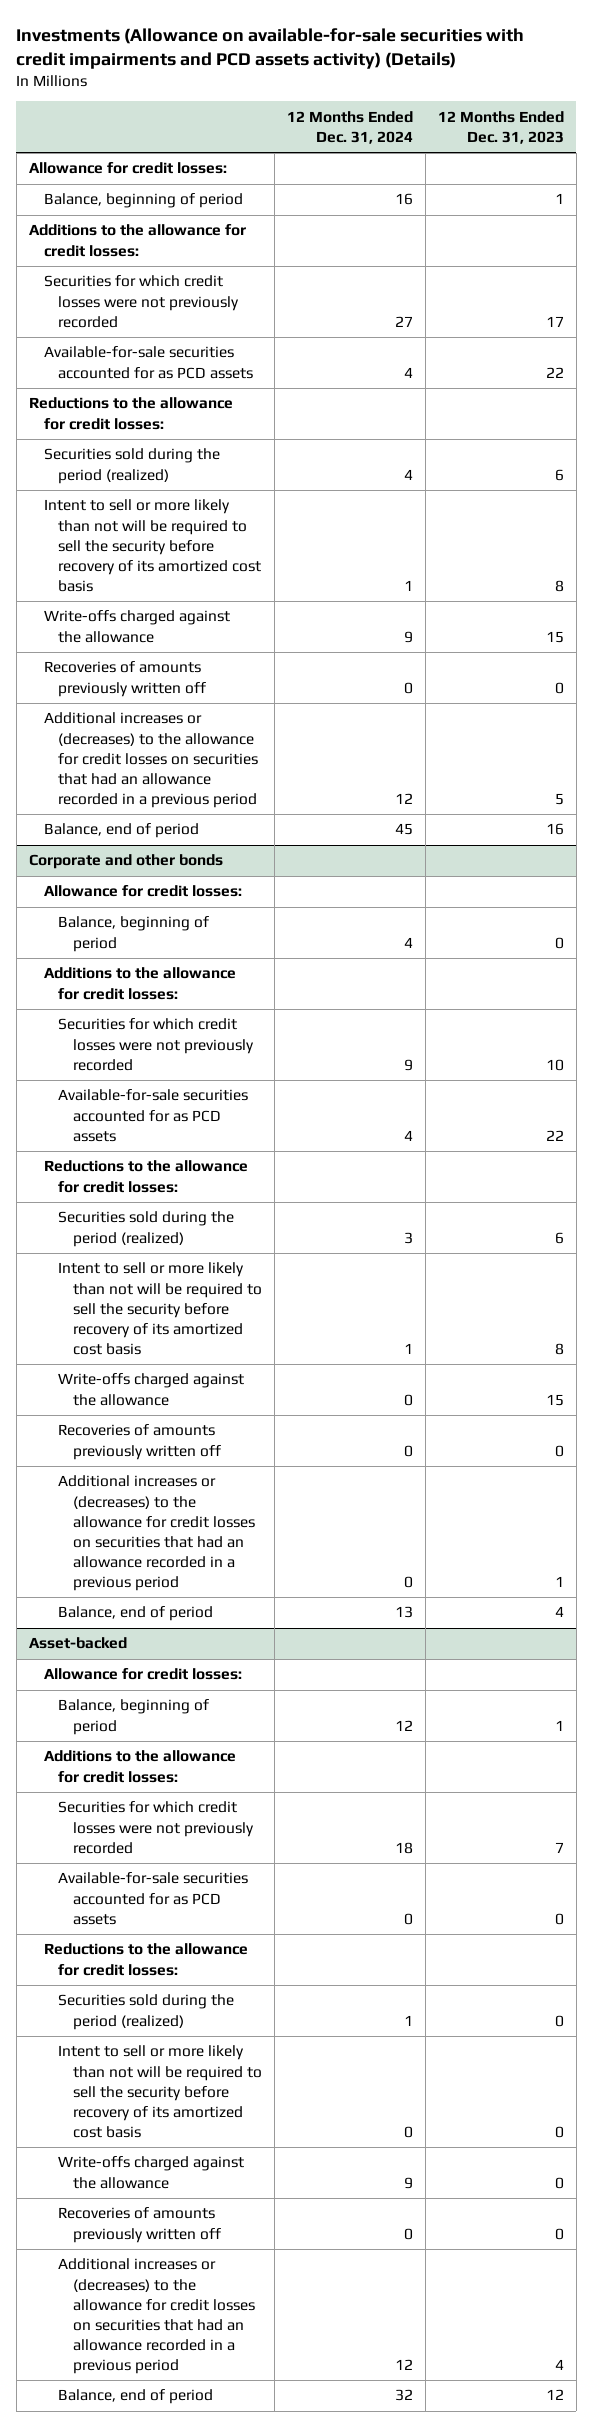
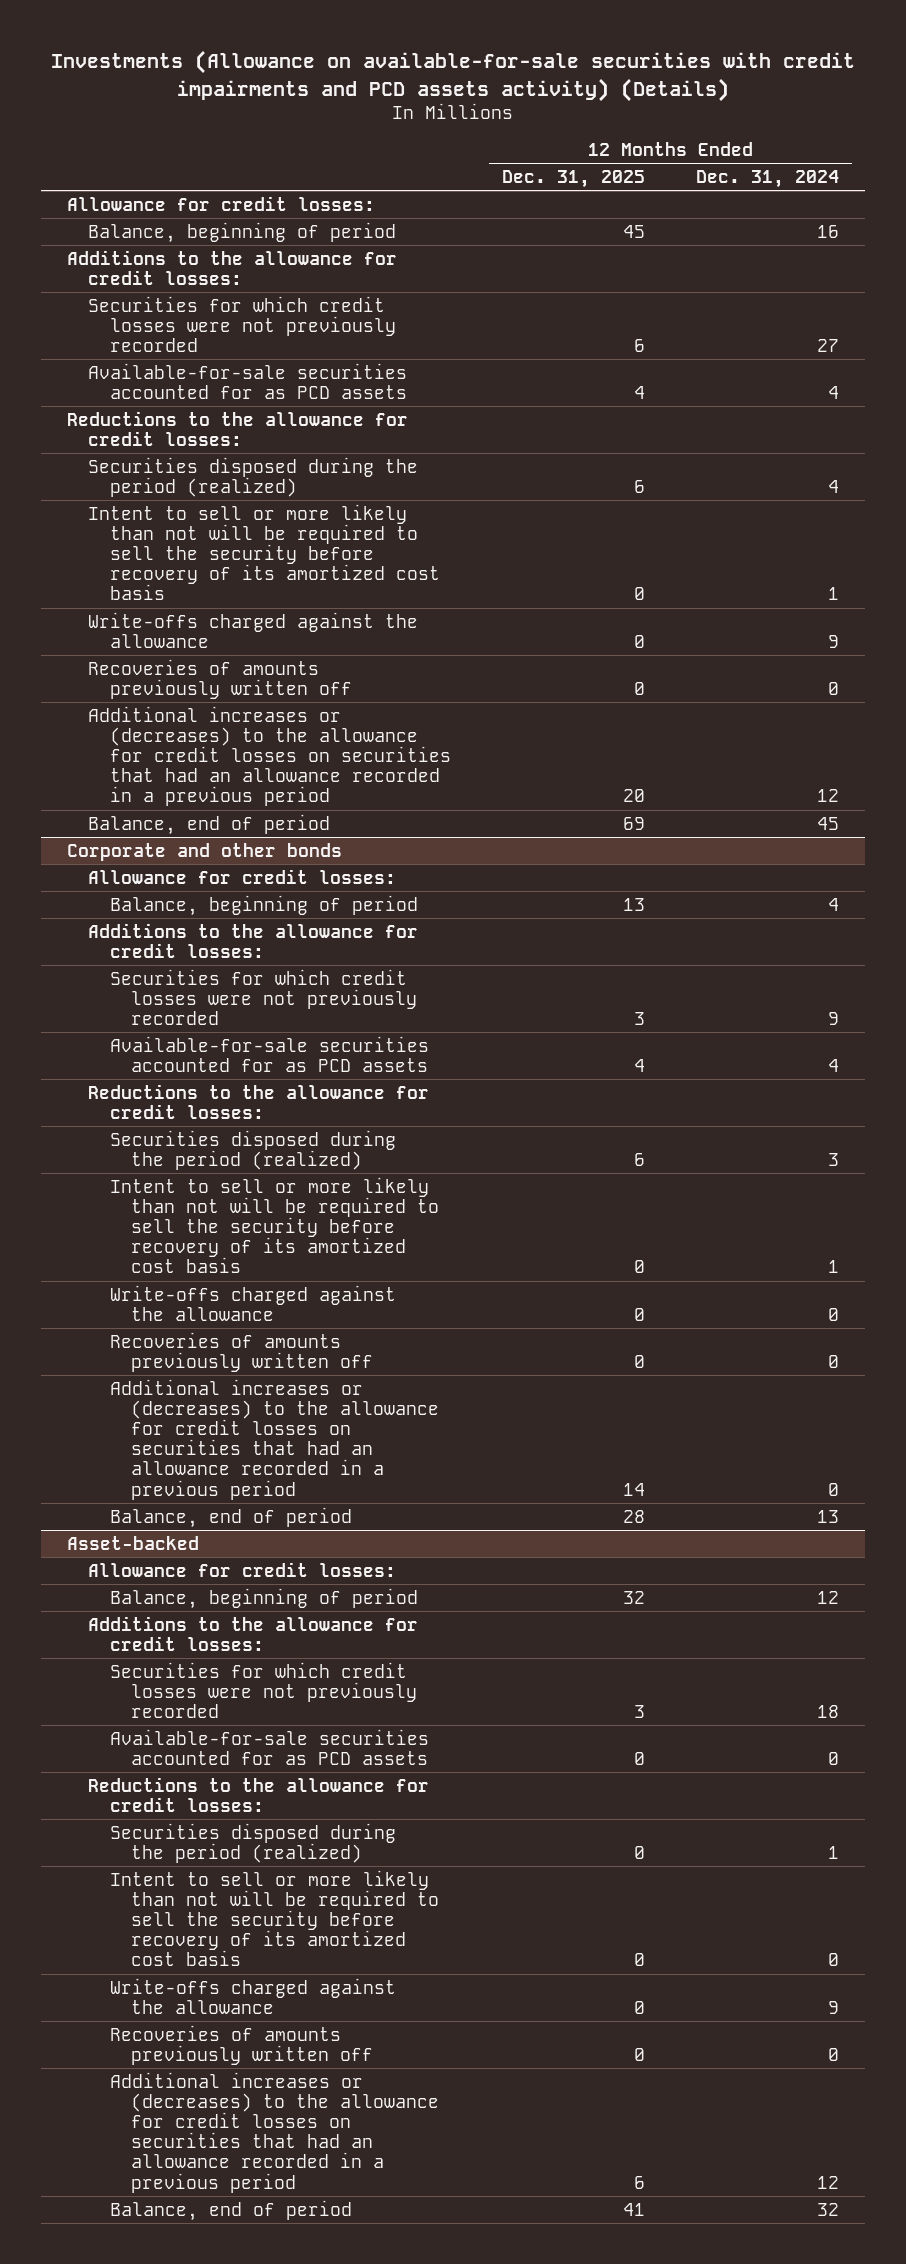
[437,110,564,144] 12 Months Ended Dec. 31, 2023 -> none
none -> [501,170,645,189] Dec. 31, 2025
[43,448,220,484] Securities sold during the period (realized) -> [88,456,419,497] Securities disposed during the period (realized)
[58,1211,235,1247] Securities sold during the period (realized) -> [109,1129,396,1170] Securities disposed during the period (realized)
[58,1994,235,2030] Securities sold during the period (realized) -> [109,1822,396,1863] Securities disposed during the period (realized)

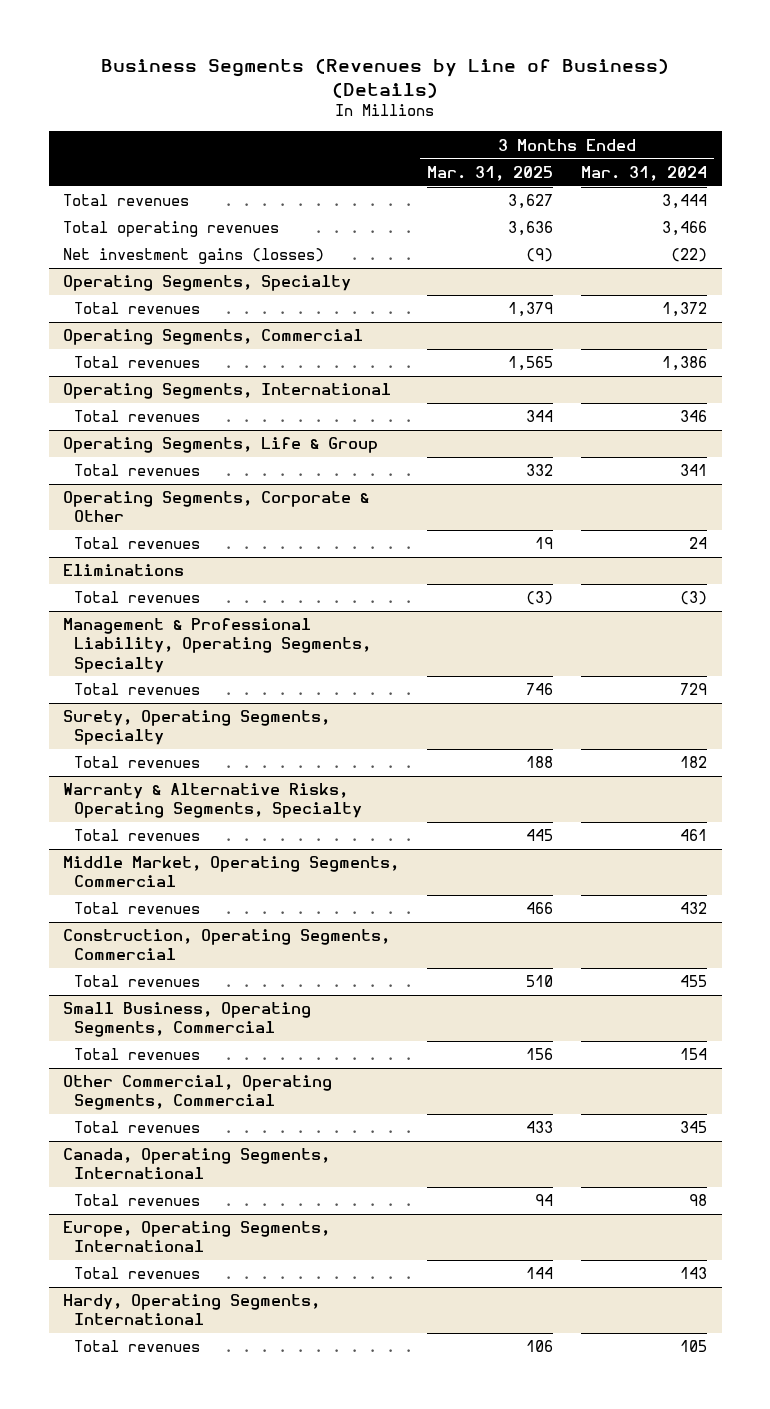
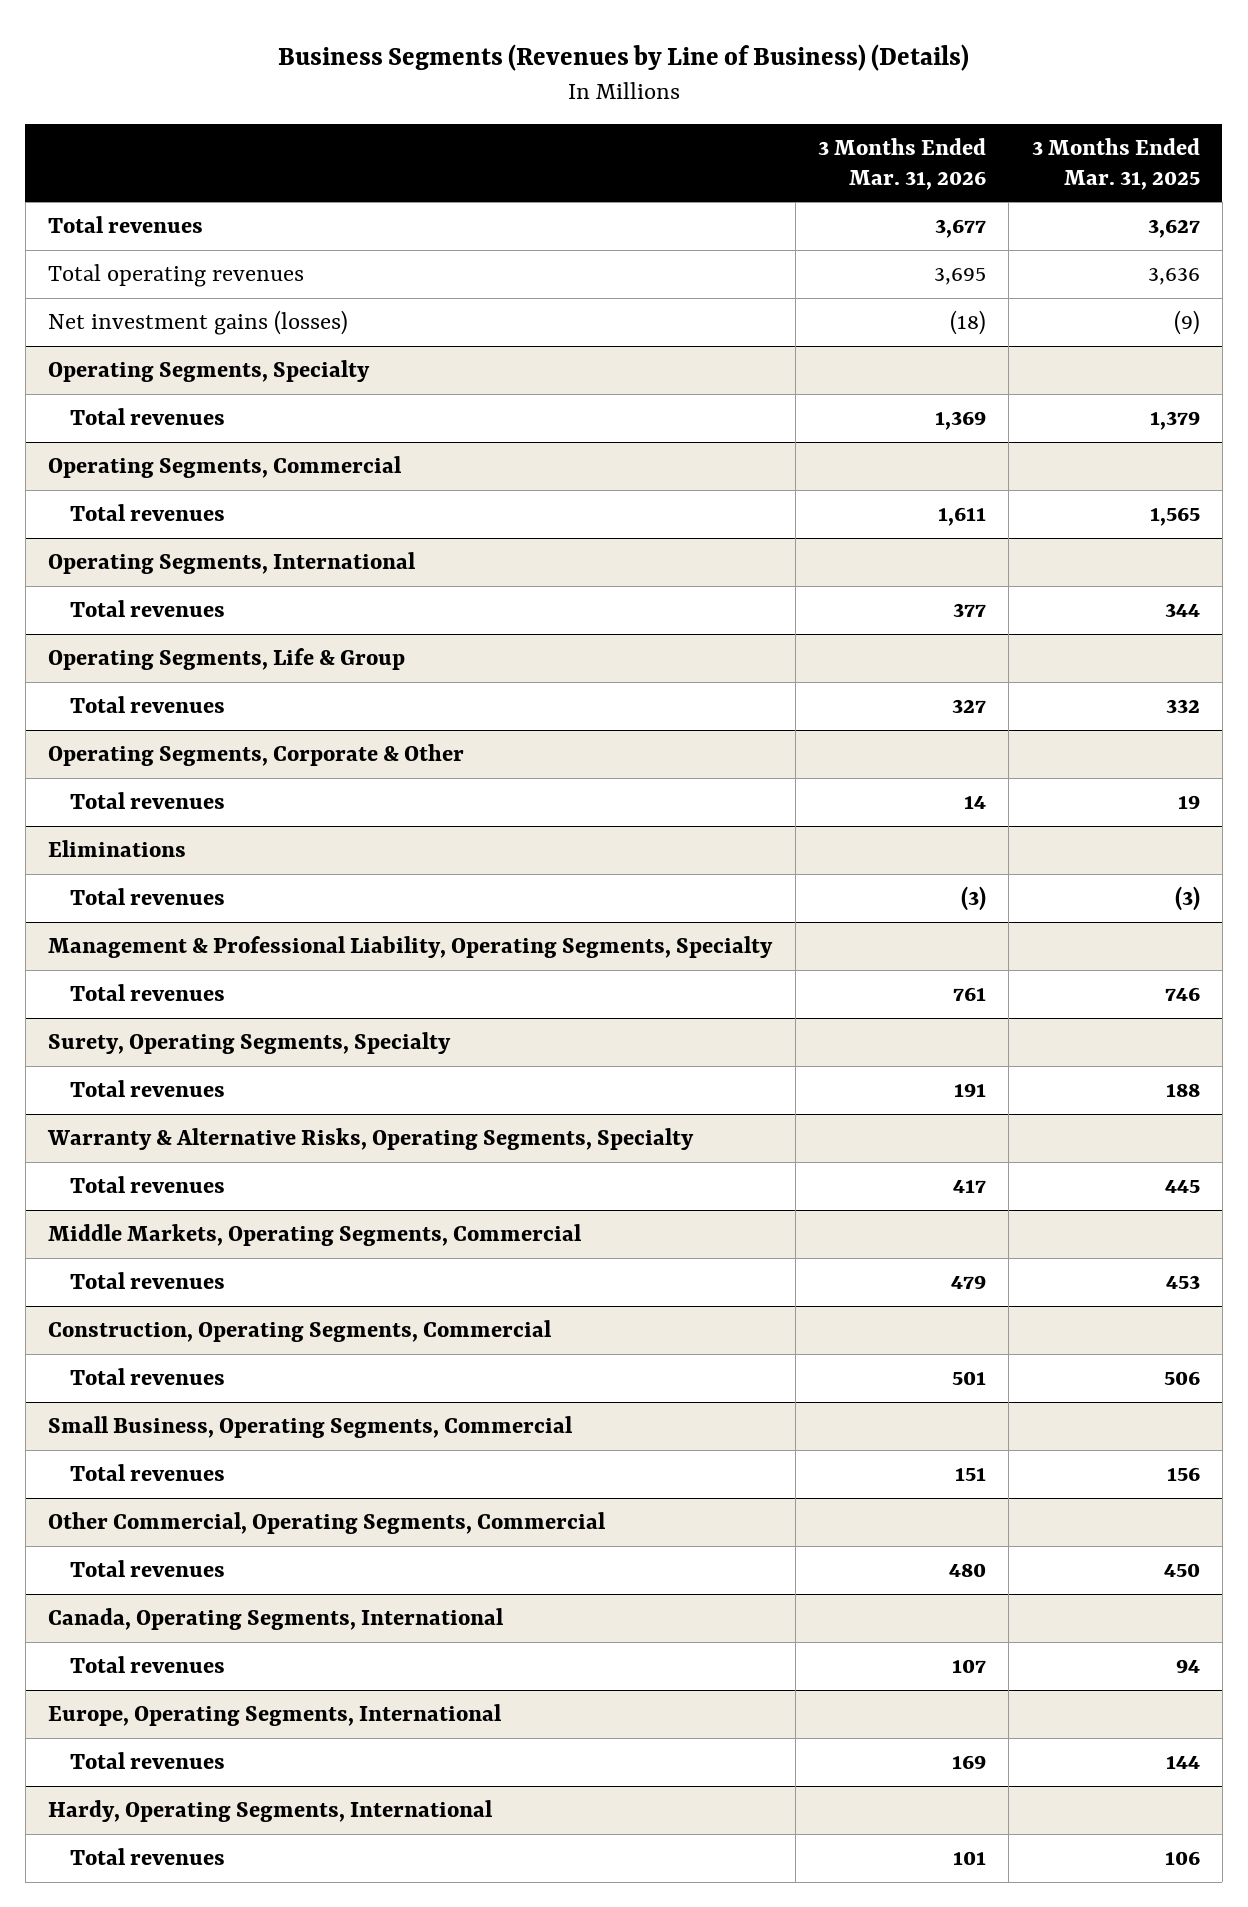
[581,165,708,181] Mar. 31, 2024 -> none
none -> [817,138,986,190] 3 Months Ended Mar. 31, 2026
[63,856,400,888] Middle Market, Operating Segments, Commercial -> [48,1224,582,1247] Middle Markets, Operating Segments, Commercial
[526,902,554,915] 466 -> [1165,1275,1200,1290] 453
[526,975,554,988] 510 -> [1163,1371,1200,1386] 506
[526,1121,554,1134] 433 -> [1163,1563,1200,1578] 450

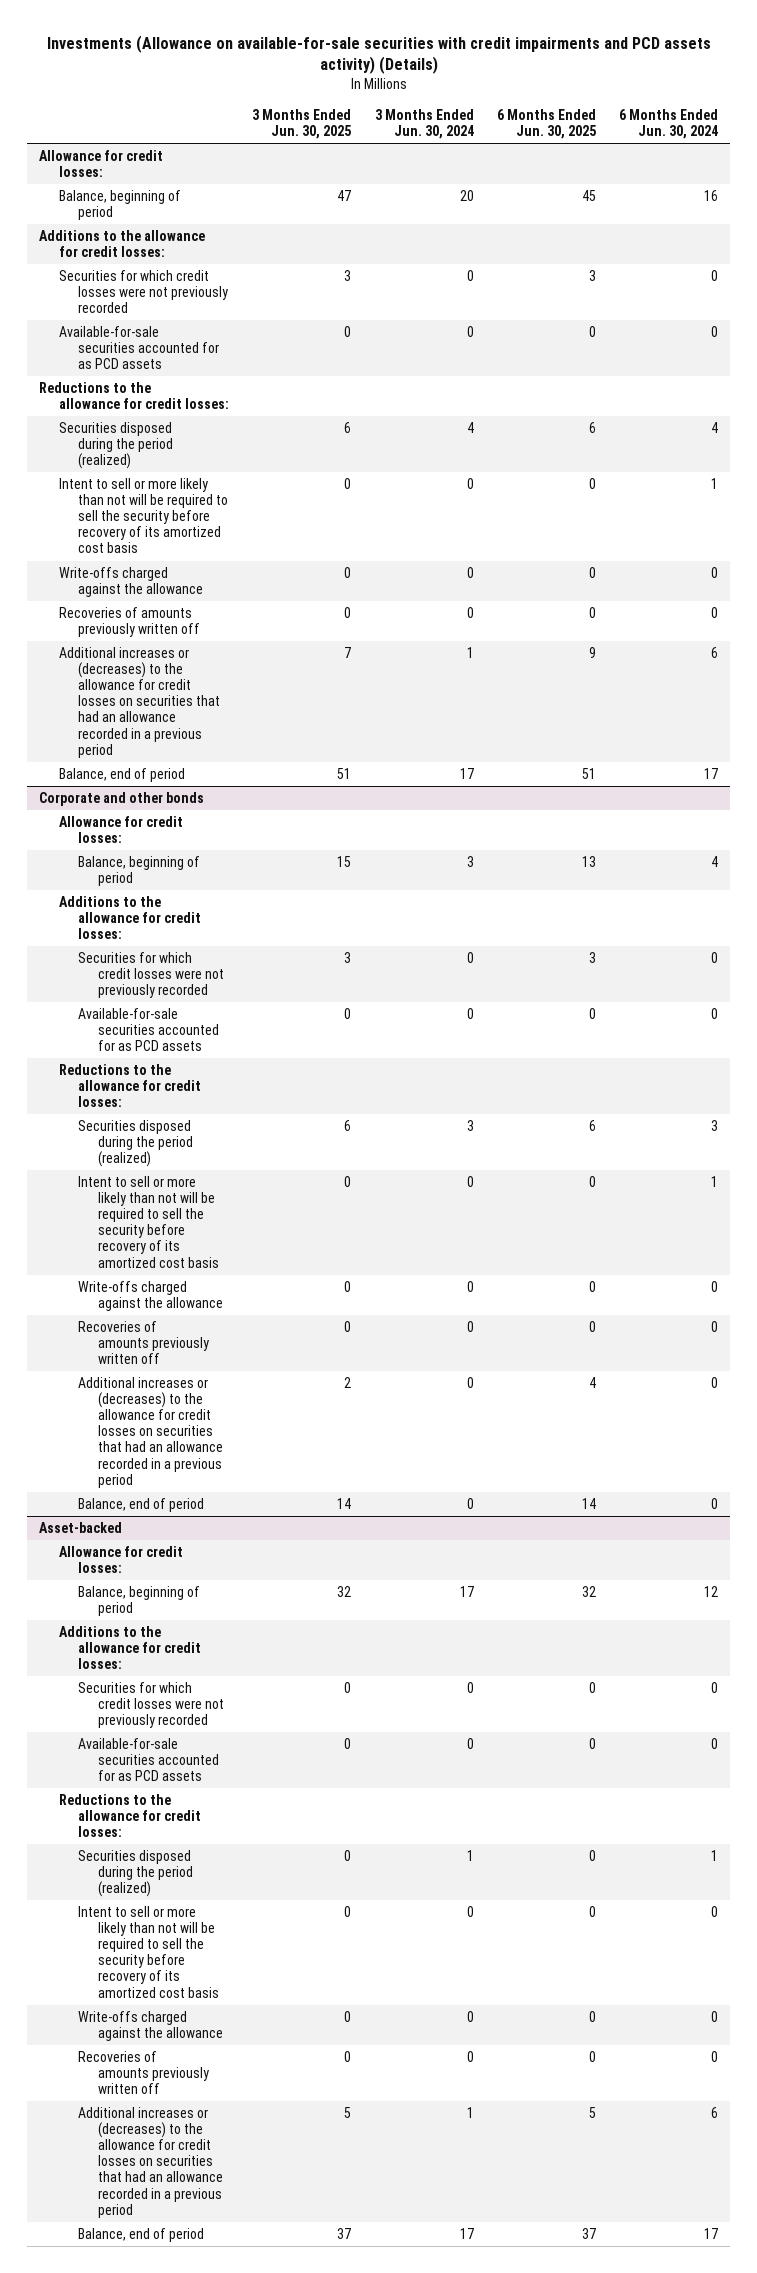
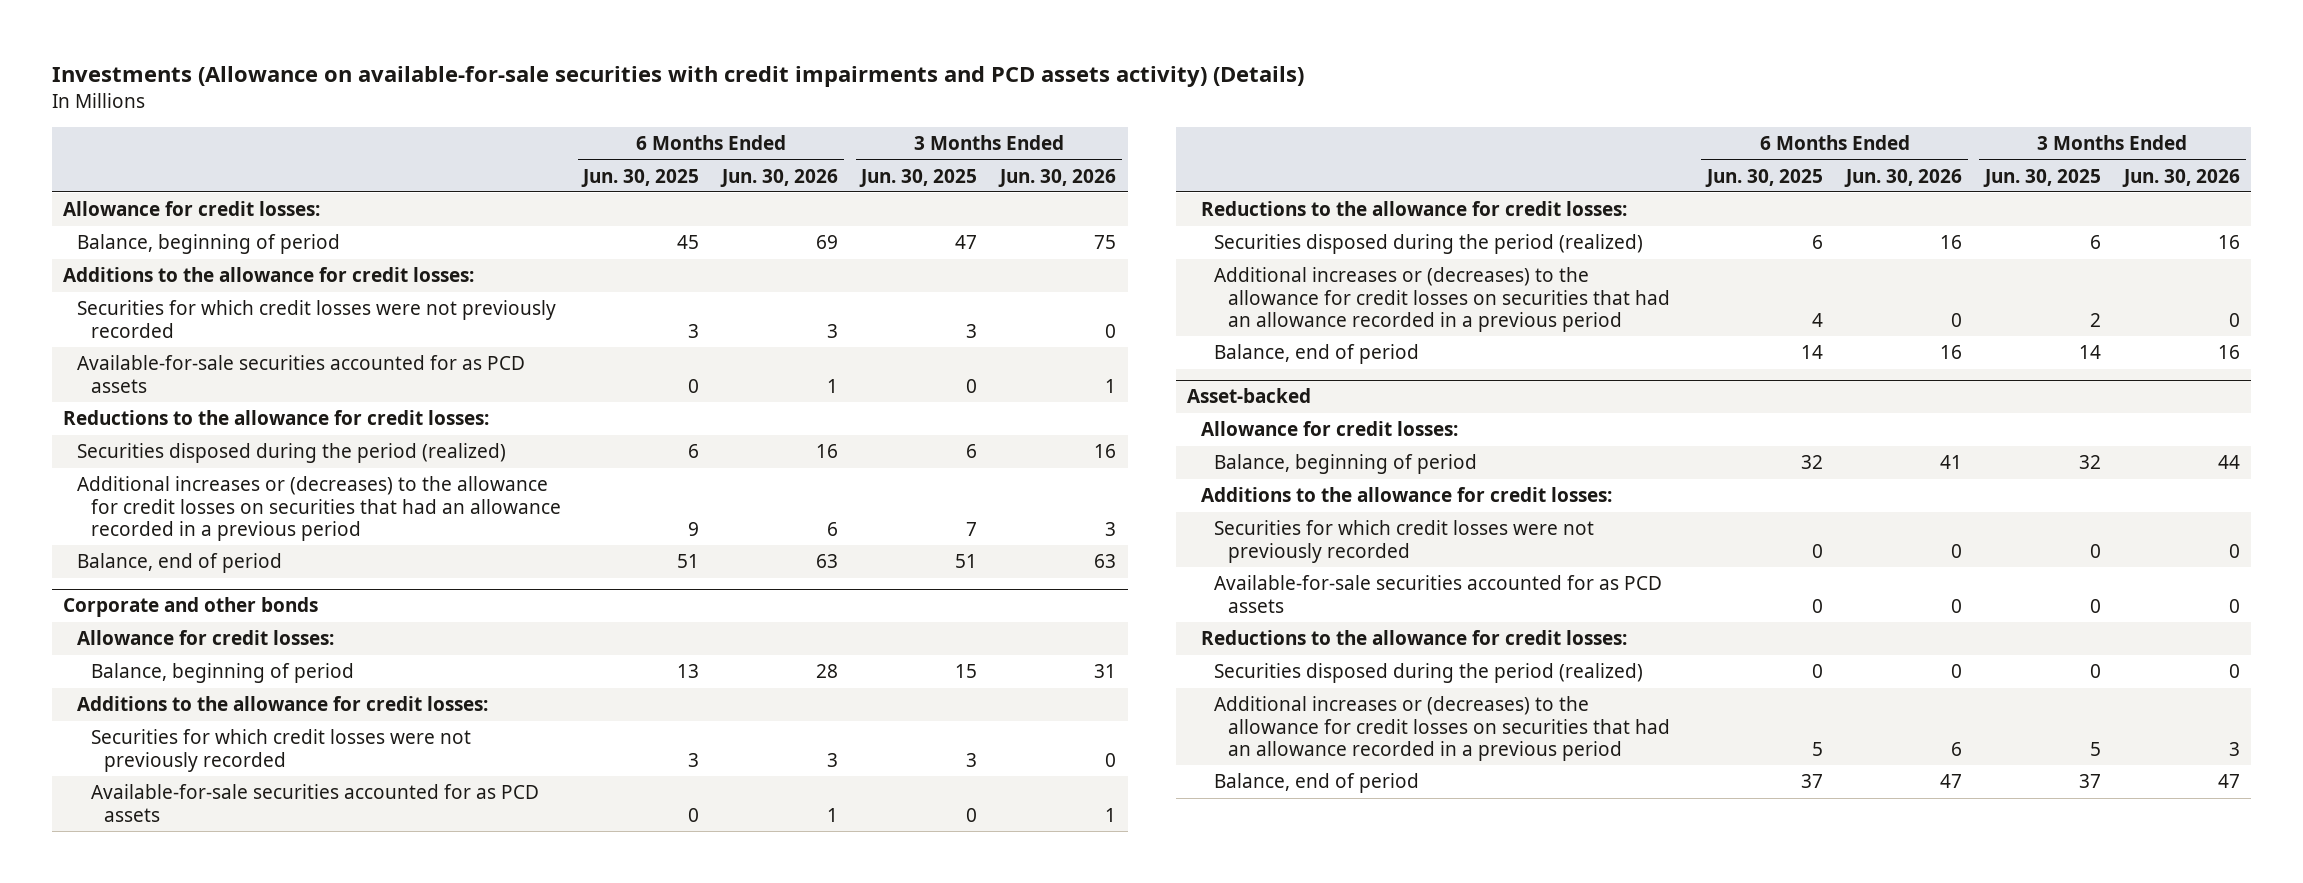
[374,109,474,140] 3 Months Ended Jun. 30, 2024 -> none
[619,109,719,140] 6 Months Ended Jun. 30, 2024 -> none
none -> [720,168,839,187] Jun. 30, 2026
none -> [998,168,1117,187] Jun. 30, 2026
[58,478,229,554] Intent to sell or more likely than not will be required to sell the security before recovery of its amortized cost basis -> none
[58,567,204,598] Write-offs charged against the allowance -> none
[58,607,201,638] Recoveries of amounts previously written off -> none
[78,1176,220,1268] Intent to sell or more likely than not will be required to sell the security before recovery of its amortized cost basis -> none
[78,1281,224,1312] Write-offs charged against the allowance -> none
[78,1321,210,1365] Recoveries of amounts previously written off -> none
[78,1906,220,1998] Intent to sell or more likely than not will be required to sell the security before recovery of its amortized cost basis -> none
[78,2011,224,2042] Write-offs charged against the allowance -> none
[78,2051,210,2095] Recoveries of amounts previously written off -> none

